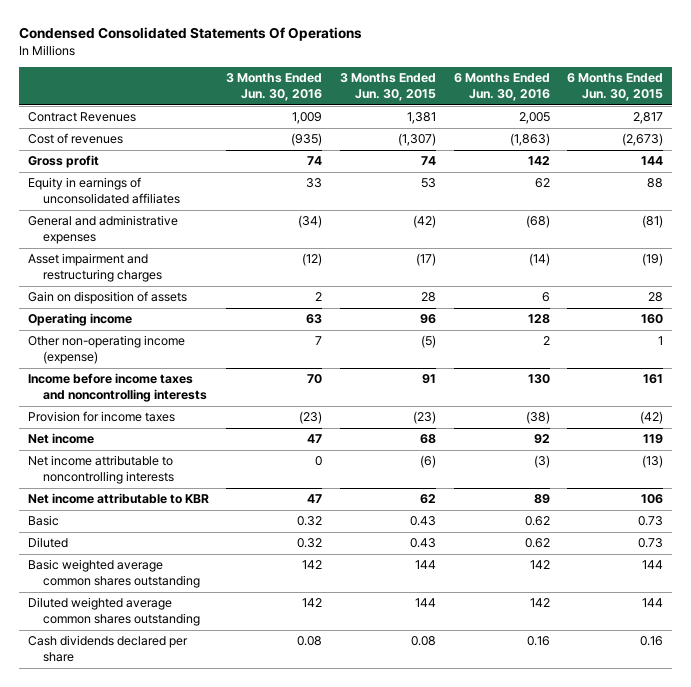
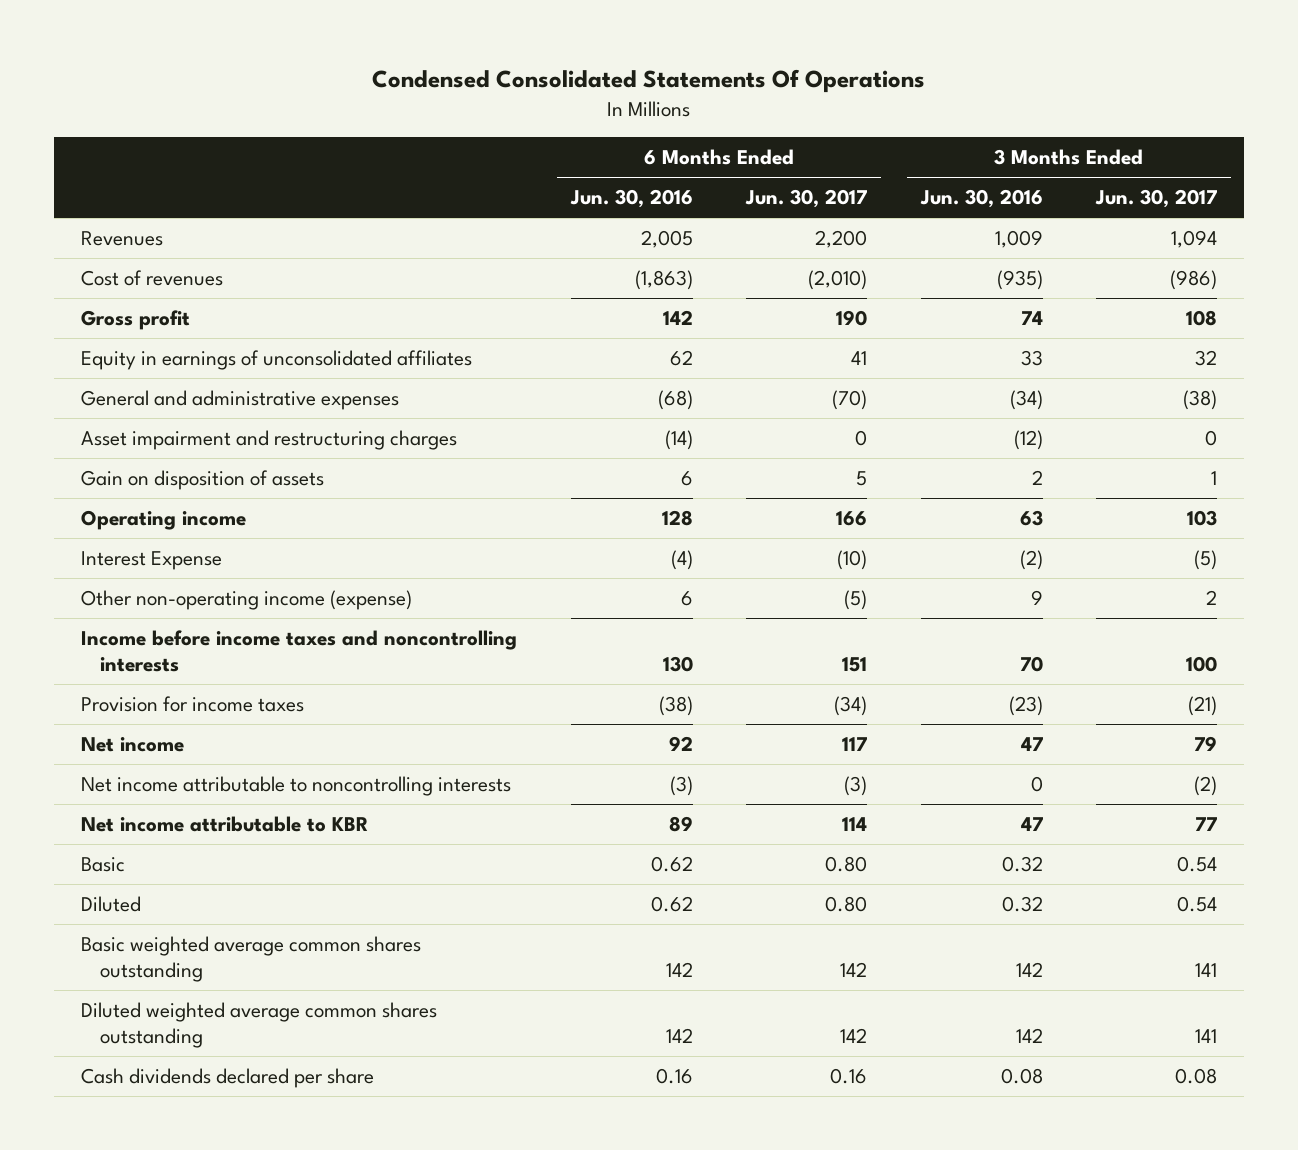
[340,73,437,102] 3 Months Ended Jun. 30, 2015 -> none
[567,73,664,102] 6 Months Ended Jun. 30, 2015 -> none
none -> [745,189,868,209] Jun. 30, 2017
none -> [1095,189,1218,209] Jun. 30, 2017
[27,112,136,123] Contract Revenues -> [81,230,164,246] Revenues
none -> [81,550,223,570] Interest Expense
[315,336,323,346] 7 -> [1030,589,1043,605] 9
[542,336,550,346] 2 -> [680,590,693,606] 6

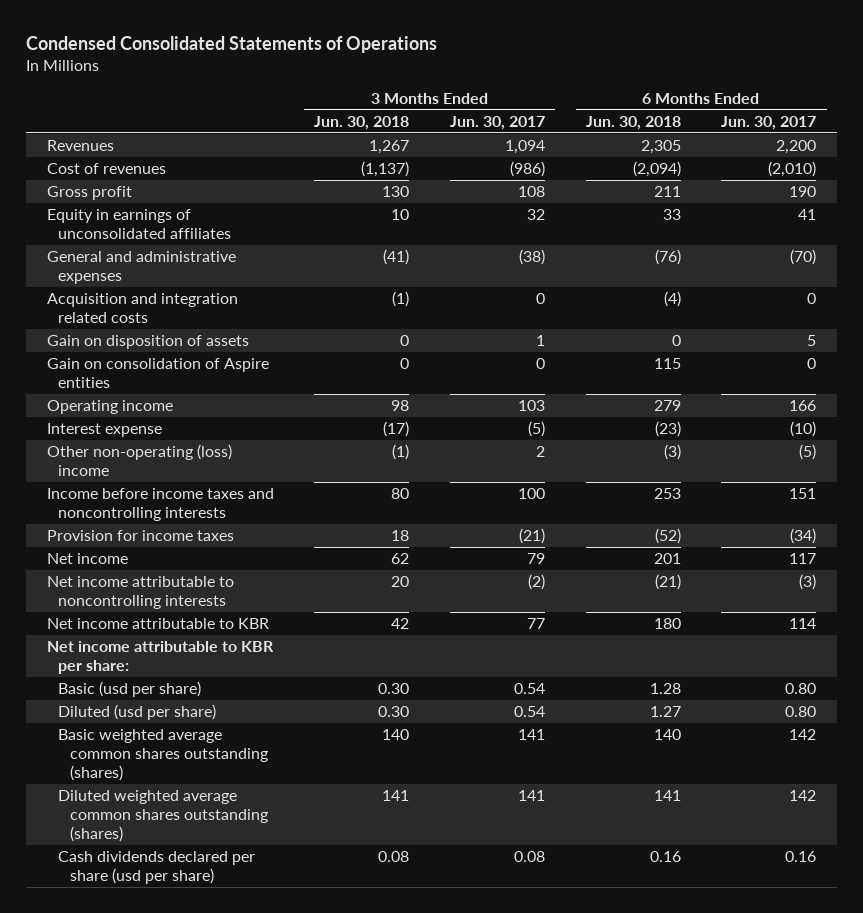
[372,69,926,94] Condensed Consolidated Statements Of Operations -> [26,36,438,54] Condensed Consolidated Statements of Operations
[569,189,693,209] Jun. 30, 2016 -> none
[919,189,1043,209] Jun. 30, 2016 -> none
none -> [314,115,410,130] Jun. 30, 2018
none -> [585,115,681,130] Jun. 30, 2018
[81,429,458,450] Asset impairment and restructuring charges -> none
none -> [46,293,238,324] Acquisition and integration related costs
none -> [46,358,269,389] Gain on consolidation of Aspire entities
[81,550,223,570] Interest Expense -> [46,423,162,438] Interest expense
[81,589,413,610] Other non-operating income (expense) -> [46,444,232,477] Other non-operating (loss) income
none -> [46,641,274,675] Net income attributable to KBR per share:
[81,856,126,872] Basic -> [58,681,202,698] Basic (usd per share)
[81,895,142,912] Diluted -> [58,704,217,721] Diluted (usd per share)
[81,935,422,982] Basic weighted average common shares outstanding -> [58,729,269,782] Basic weighted average common shares outstanding (shares)
[81,1001,438,1048] Diluted weighted average common shares outstanding -> [58,790,269,843] Diluted weighted average common shares outstanding (shares)
[81,1067,375,1088] Cash dividends declared per share -> [58,851,256,885] Cash dividends declared per share (usd per share)

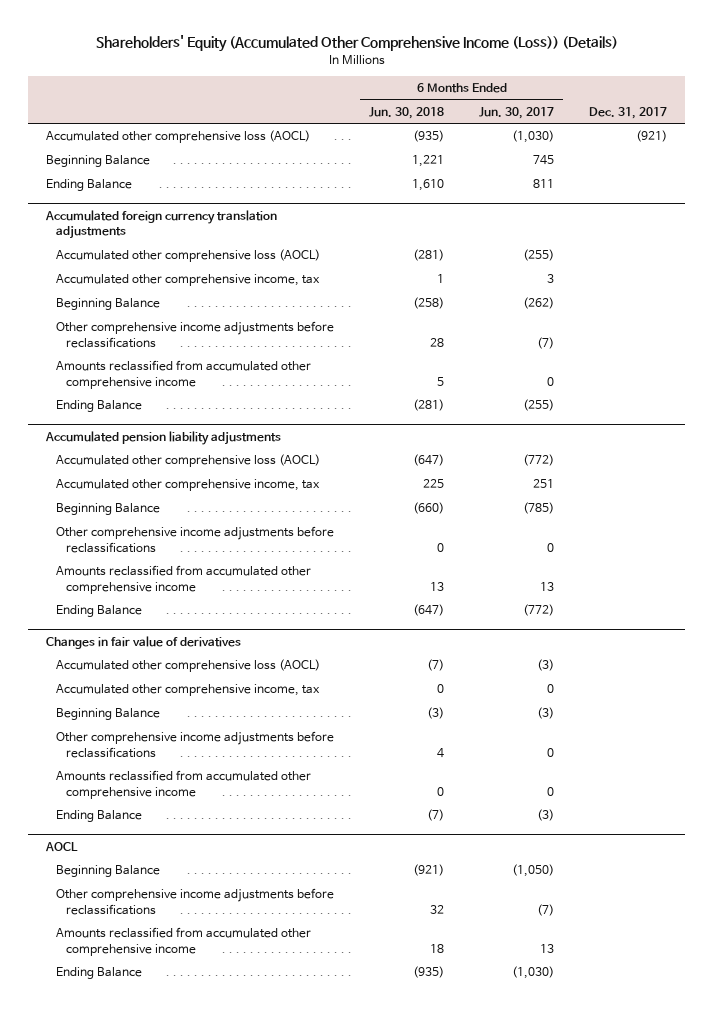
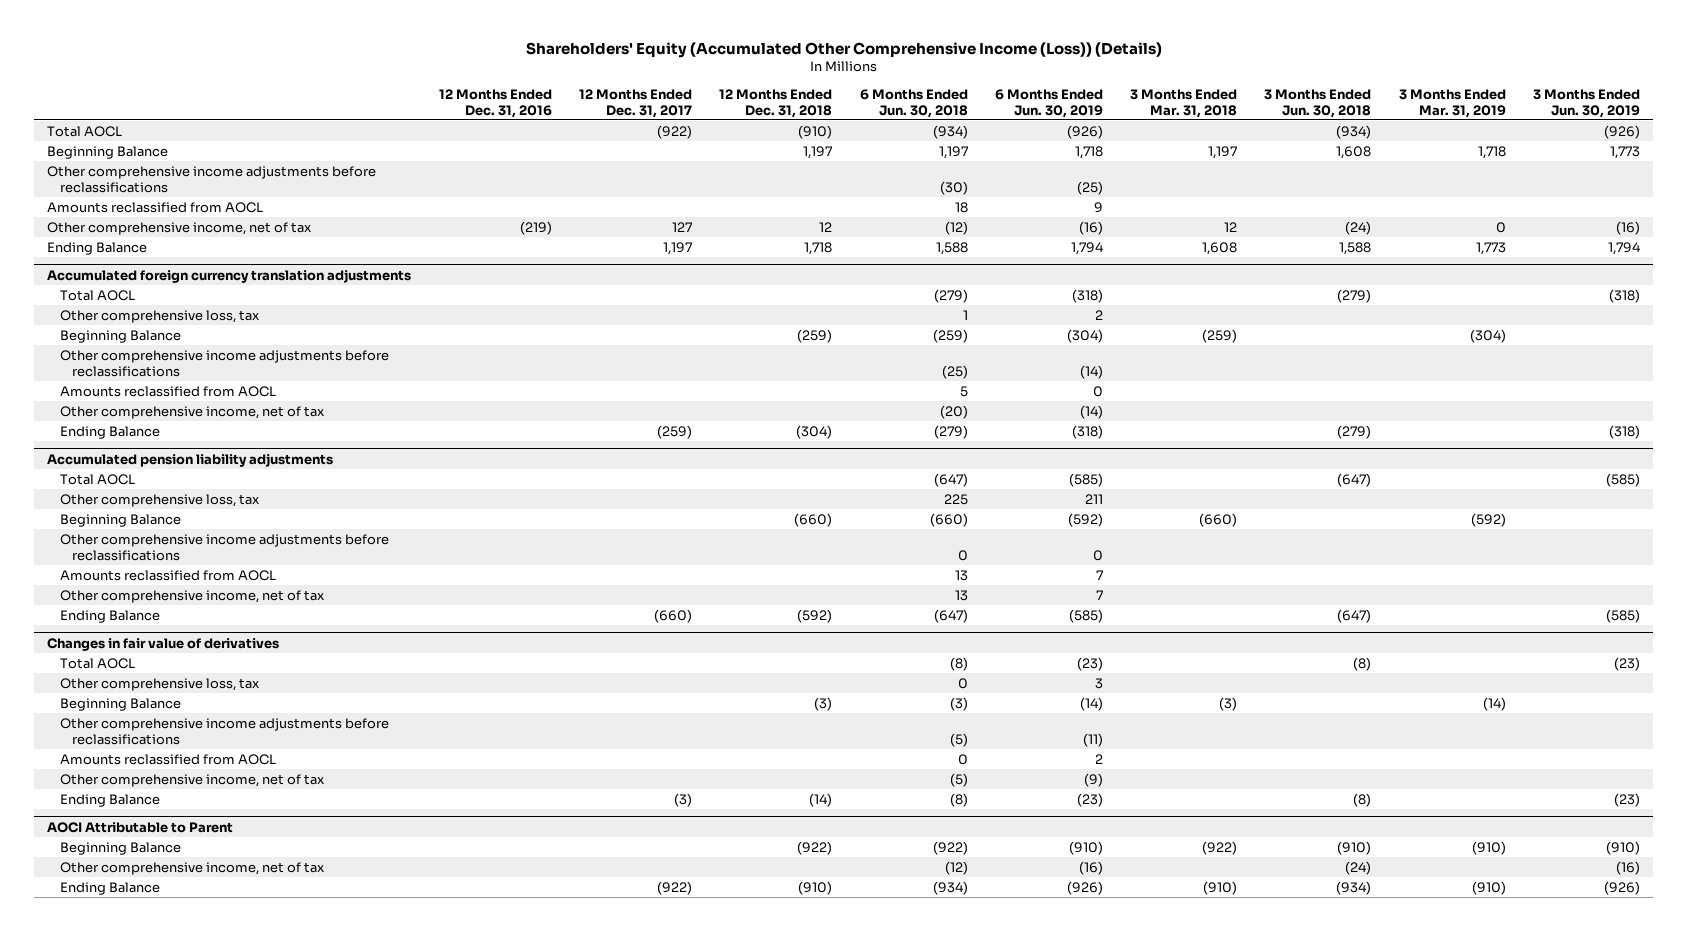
[479,106,555,119] Jun. 30, 2017 -> none
[589,106,668,119] Dec. 31, 2017 -> none
none -> [438,88,552,118] 12 Months Ended Dec. 31, 2016
none -> [578,88,692,118] 12 Months Ended Dec. 31, 2017
none -> [719,88,833,118] 12 Months Ended Dec. 31, 2018
none -> [994,88,1103,118] 6 Months Ended Jun. 30, 2019
none -> [1130,88,1238,118] 3 Months Ended Mar. 31, 2018
none -> [1264,88,1372,118] 3 Months Ended Jun. 30, 2018
none -> [1398,88,1506,118] 3 Months Ended Mar. 31, 2019
none -> [1532,88,1640,118] 3 Months Ended Jun. 30, 2019
[45,130,310,144] Accumulated other comprehensive loss (AOCL) -> none
none -> [47,125,123,137] Total AOCL
[412,155,445,168] 1,221 -> [938,145,968,159] 1,197
none -> [47,165,377,193] Other comprehensive income adjustments before reclassifications
none -> [47,201,264,213] Amounts reclassified from AOCL
none -> [47,221,313,235] Other comprehensive income, net of tax
[412,179,445,192] 1,610 -> [935,241,968,255] 1,588
[55,249,320,263] Accumulated other comprehensive loss (AOCL) -> none
none -> [59,289,135,301] Total AOCL
[55,274,320,287] Accumulated other comprehensive income, tax -> [59,309,260,323] Other comprehensive loss, tax
[413,297,445,310] (258) -> [932,328,968,343] (259)
[430,337,445,347] 28 -> [941,364,968,379] (25)
[55,360,311,389] Amounts reclassified from accumulated other comprehensive income -> [59,385,276,397] Amounts reclassified from AOCL
none -> [59,405,325,419] Other comprehensive income, net of tax
[413,399,445,412] (281) -> [933,424,968,439] (279)
[55,454,320,468] Accumulated other comprehensive loss (AOCL) -> [59,473,135,485] Total AOCL
[55,479,320,492] Accumulated other comprehensive income, tax -> [59,493,260,507] Other comprehensive loss, tax
[55,565,311,594] Amounts reclassified from accumulated other comprehensive income -> [59,569,276,581] Amounts reclassified from AOCL
none -> [59,589,325,603] Other comprehensive income, net of tax
[55,659,320,673] Accumulated other comprehensive loss (AOCL) -> none
none -> [59,657,135,669] Total AOCL
[55,684,320,697] Accumulated other comprehensive income, tax -> [59,677,260,691] Other comprehensive loss, tax
[55,888,334,915] Other comprehensive income adjustments before reclassifications -> none
[55,927,311,956] Amounts reclassified from accumulated other comprehensive income -> none
[437,747,445,758] 4 -> [949,732,968,747] (5)
[55,770,311,799] Amounts reclassified from accumulated other comprehensive income -> [59,753,276,765] Amounts reclassified from AOCL
none -> [59,773,325,787] Other comprehensive income, net of tax
[427,809,445,822] (7) -> [949,792,968,807] (8)
[44,841,78,852] AOCL -> [47,821,234,833] AOCI Attributable to Parent
[413,864,445,877] (921) -> [932,840,968,855] (922)
none -> [59,861,325,875] Other comprehensive income, net of tax
[413,966,445,979] (935) -> [932,880,968,895] (934)

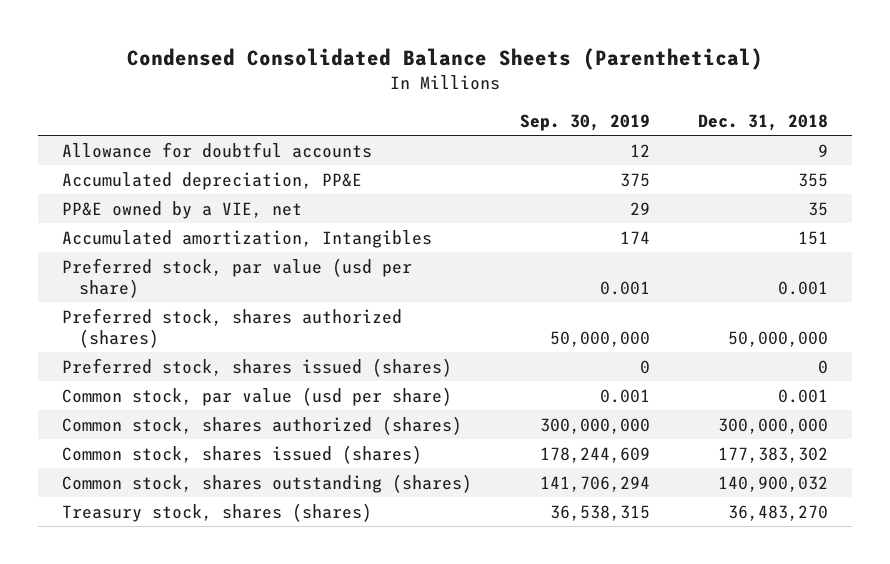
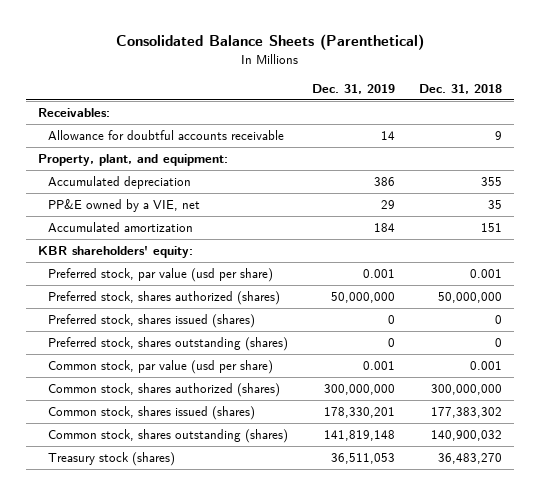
[126,48,763,71] Condensed Consolidated Balance Sheets (Parenthetical) -> [115,33,424,50] Consolidated Balance Sheets (Parenthetical)
[519,114,650,132] Sep. 30, 2019 -> none
none -> [312,83,396,94] Dec. 31, 2019
none -> [37,108,110,118] Receivables:
[61,141,372,158] Allowance for doubtful accounts -> [48,130,285,141] Allowance for doubtful accounts receivable
none -> [37,154,228,167] Property, plant, and equipment:
[61,171,362,190] Accumulated depreciation, PP&E -> [48,176,192,190] Accumulated depreciation
[61,229,432,248] Accumulated amortization, Intangibles -> [48,222,194,233] Accumulated amortization
none -> [37,246,193,259] KBR shareholders' equity:
none -> [48,337,289,352] Preferred stock, shares outstanding (shares)
[61,502,372,522] Treasury stock, shares (shares) -> [48,452,176,467] Treasury stock (shares)

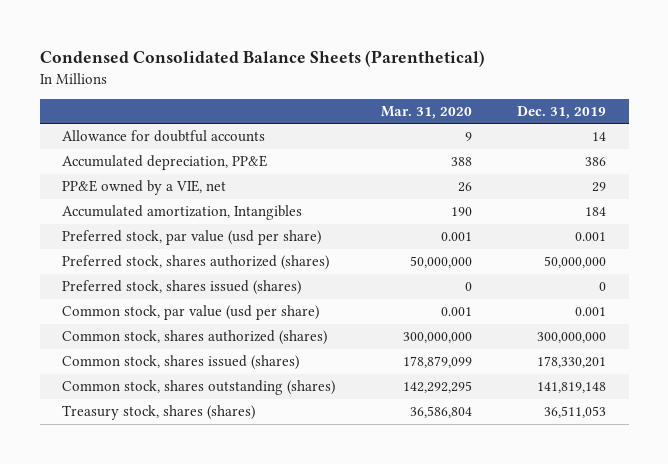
[115,33,424,50] Consolidated Balance Sheets (Parenthetical) -> [39,50,485,68] Condensed Consolidated Balance Sheets (Parenthetical)
[419,83,503,94] Dec. 31, 2018 -> none
none -> [380,105,472,119] Mar. 31, 2020
[37,108,110,118] Receivables: -> none
[37,154,228,167] Property, plant, and equipment: -> none
[48,130,285,141] Allowance for doubtful accounts receivable -> [62,130,266,143] Allowance for doubtful accounts
[48,176,192,190] Accumulated depreciation -> [62,155,268,171] Accumulated depreciation, PP&E
[37,246,193,259] KBR shareholders' equity: -> none
[48,222,194,233] Accumulated amortization -> [62,205,303,221] Accumulated amortization, Intangibles
[48,337,289,352] Preferred stock, shares outstanding (shares) -> none
[48,452,176,467] Treasury stock (shares) -> [62,405,256,421] Treasury stock, shares (shares)

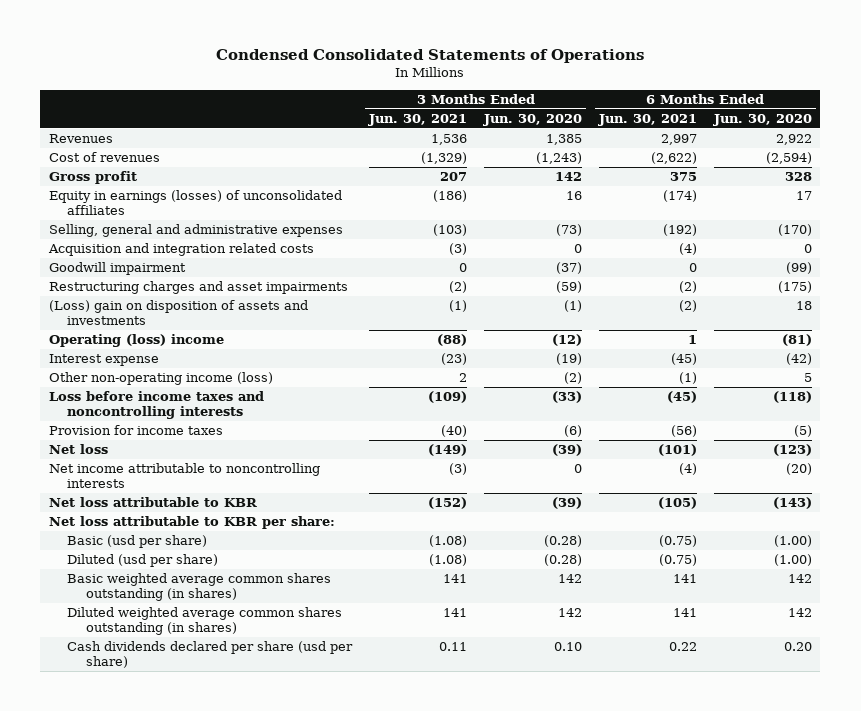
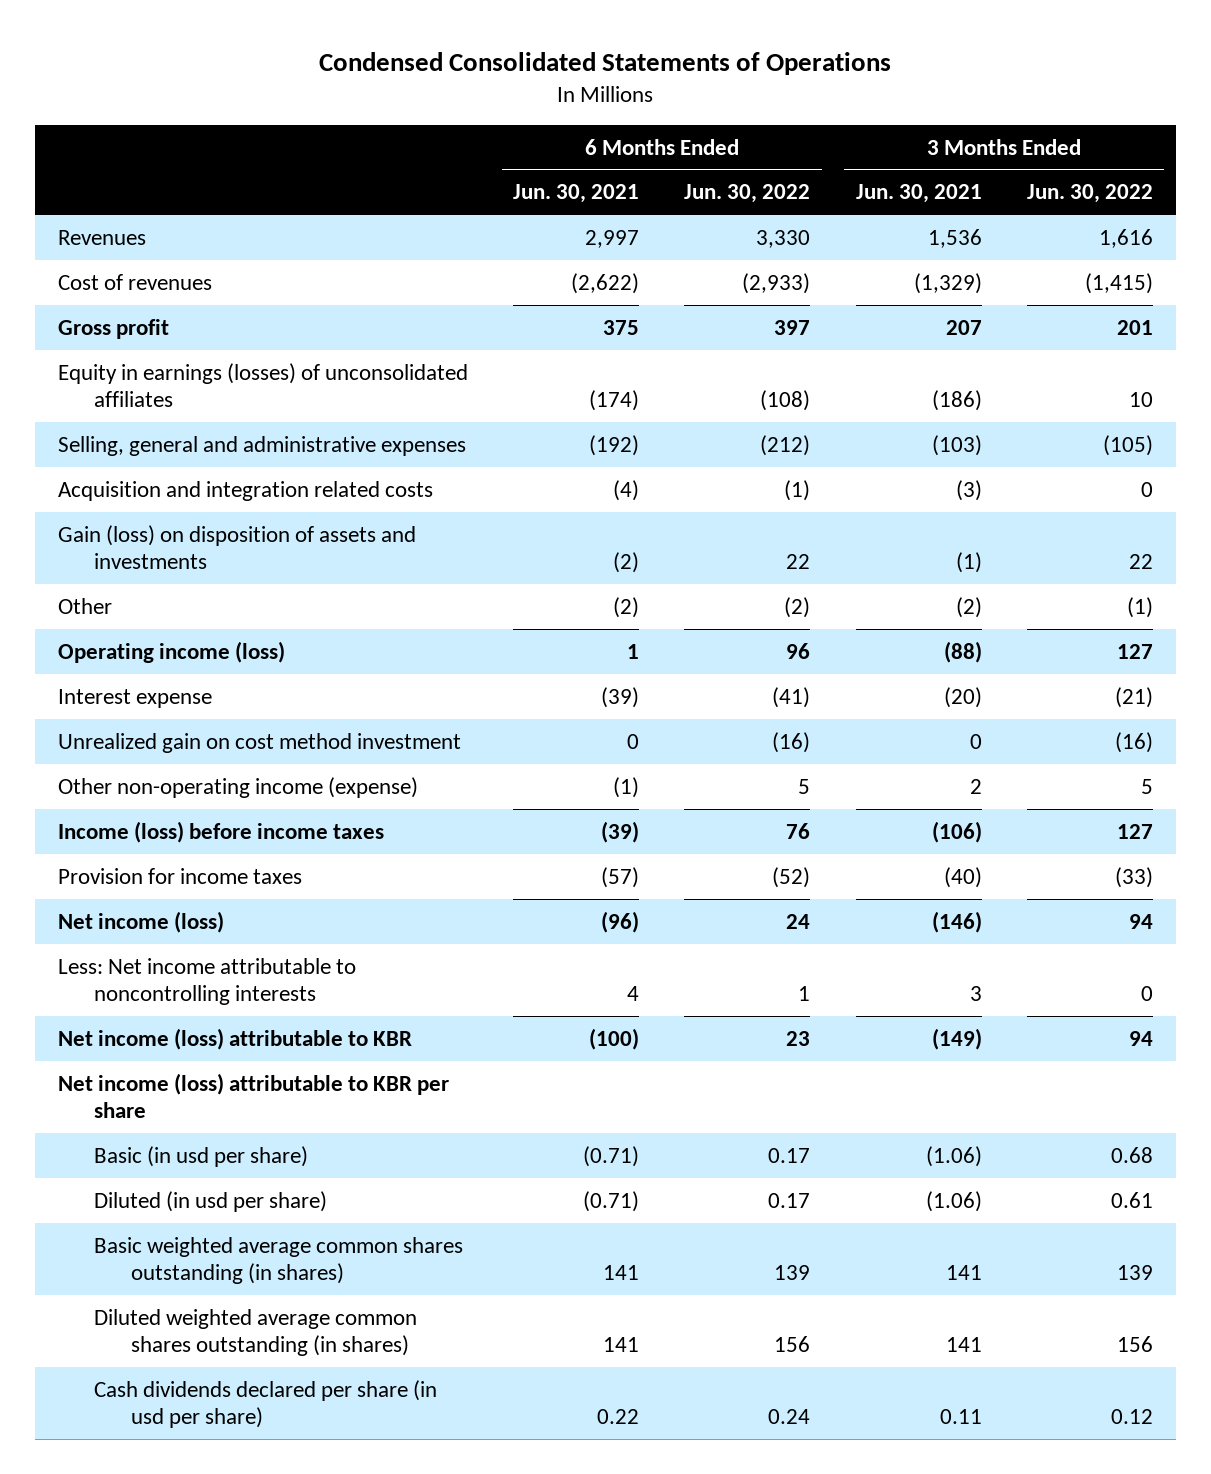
[483,113,583,126] Jun. 30, 2020 -> none
[712,113,812,126] Jun. 30, 2020 -> none
none -> [684,184,811,204] Jun. 30, 2022
none -> [1027,184,1154,204] Jun. 30, 2022
[48,262,186,276] Goodwill impairment -> none
[48,281,348,295] Restructuring charges and asset impairments -> none
[48,300,308,325] (Loss) gain on disposition of assets and investments -> [57,524,416,569] Gain (loss) on disposition of assets and investments
none -> [57,597,112,614] Other
[48,334,224,348] Operating (loss) income -> [57,640,285,663] Operating income (loss)
[441,353,468,366] (23) -> [943,686,982,708] (20)
[671,353,698,366] (45) -> [601,686,640,708] (39)
none -> [57,732,461,753] Unrealized gain on cost method investment
[48,372,273,386] Other non-operating income (loss) -> [57,776,418,798] Other non-operating income (expense)
[48,391,264,419] Loss before income taxes and noncontrolling interests -> [57,820,384,843] Income (loss) before income taxes
[428,391,468,404] (109) -> [931,820,982,843] (106)
[667,391,698,404] (45) -> [601,820,640,843] (39)
[671,425,698,438] (56) -> [601,866,640,888] (57)
[48,444,108,455] Net loss -> [57,910,224,933] Net income (loss)
[428,444,468,457] (149) -> [931,910,982,933] (146)
[658,444,698,457] (101) -> [601,910,640,933] (96)
[48,463,320,488] Net income attributable to noncontrolling interests -> [57,957,356,1005] Less: Net income attributable to noncontrolling interests
[449,463,468,476] (3) -> [969,985,982,1001] 3
[679,463,698,476] (4) -> [627,985,640,1001] 4
[48,497,257,508] Net loss attributable to KBR -> [57,1027,412,1050] Net income (loss) attributable to KBR
[428,497,468,510] (152) -> [931,1027,982,1050] (149)
[658,497,698,510] (105) -> [589,1027,640,1050] (100)
[48,516,335,530] Net loss attributable to KBR per share: -> [57,1072,449,1118] Net income (loss) attributable to KBR per share
[67,535,208,549] Basic (usd per share) -> [94,1145,309,1167] Basic (in usd per share)
[429,535,468,548] (1.08) -> [925,1145,982,1167] (1.06)
[659,535,698,548] (0.75) -> [583,1145,640,1167] (0.71)
[67,554,219,568] Diluted (usd per share) -> [94,1190,328,1212] Diluted (in usd per share)
[429,554,468,567] (1.08) -> [925,1190,982,1212] (1.06)
[659,554,698,567] (0.75) -> [583,1190,640,1212] (0.71)
[67,641,354,668] Cash dividends declared per share (usd per share) -> [94,1379,438,1428] Cash dividends declared per share (in usd per share)

